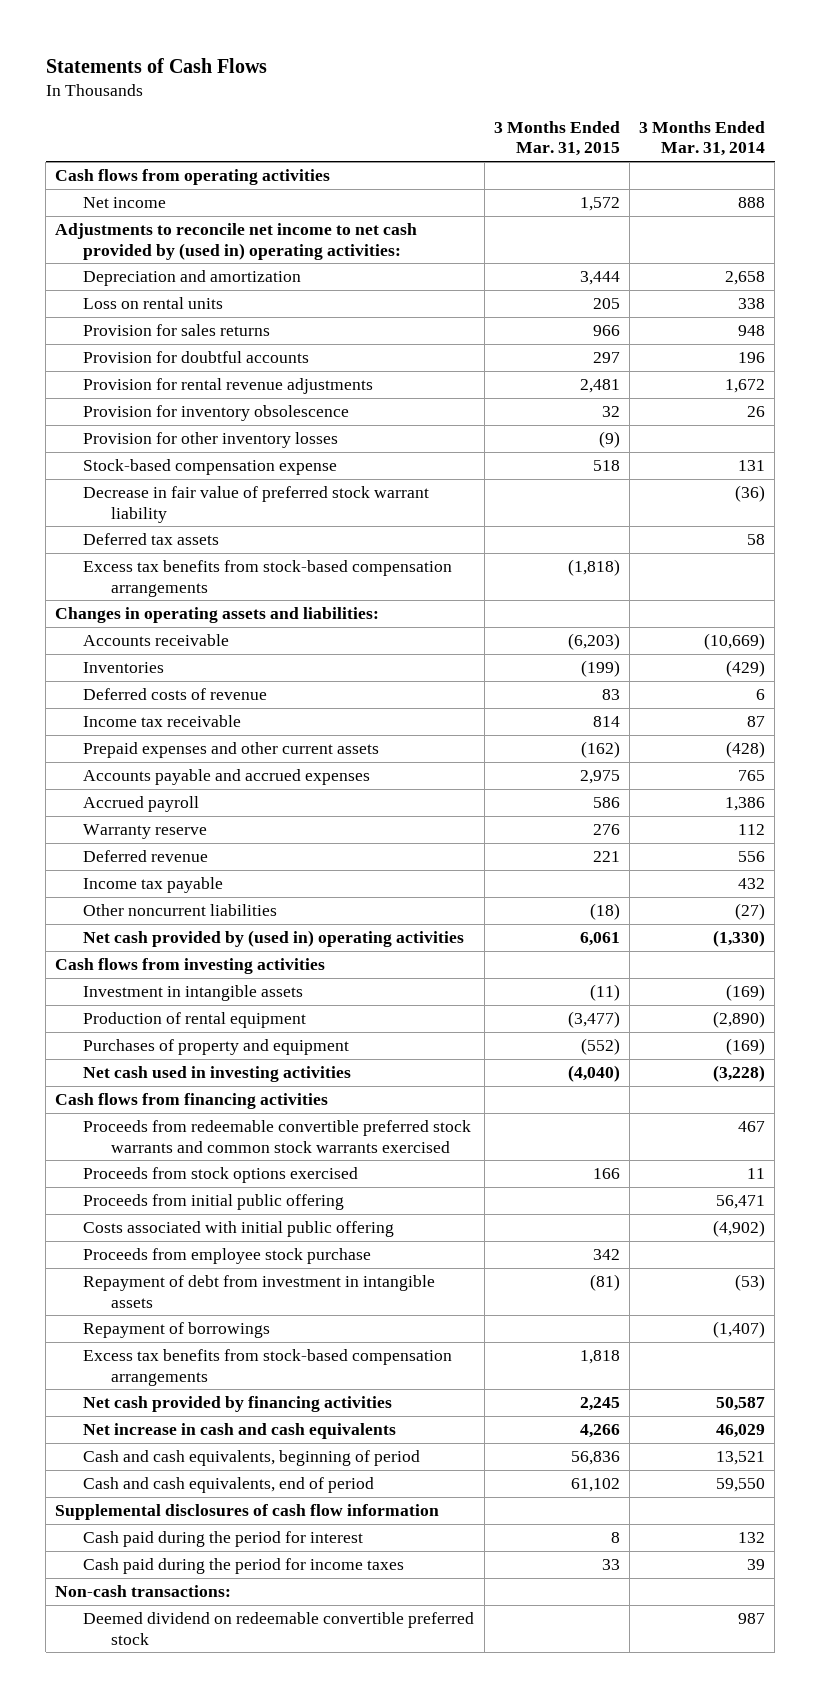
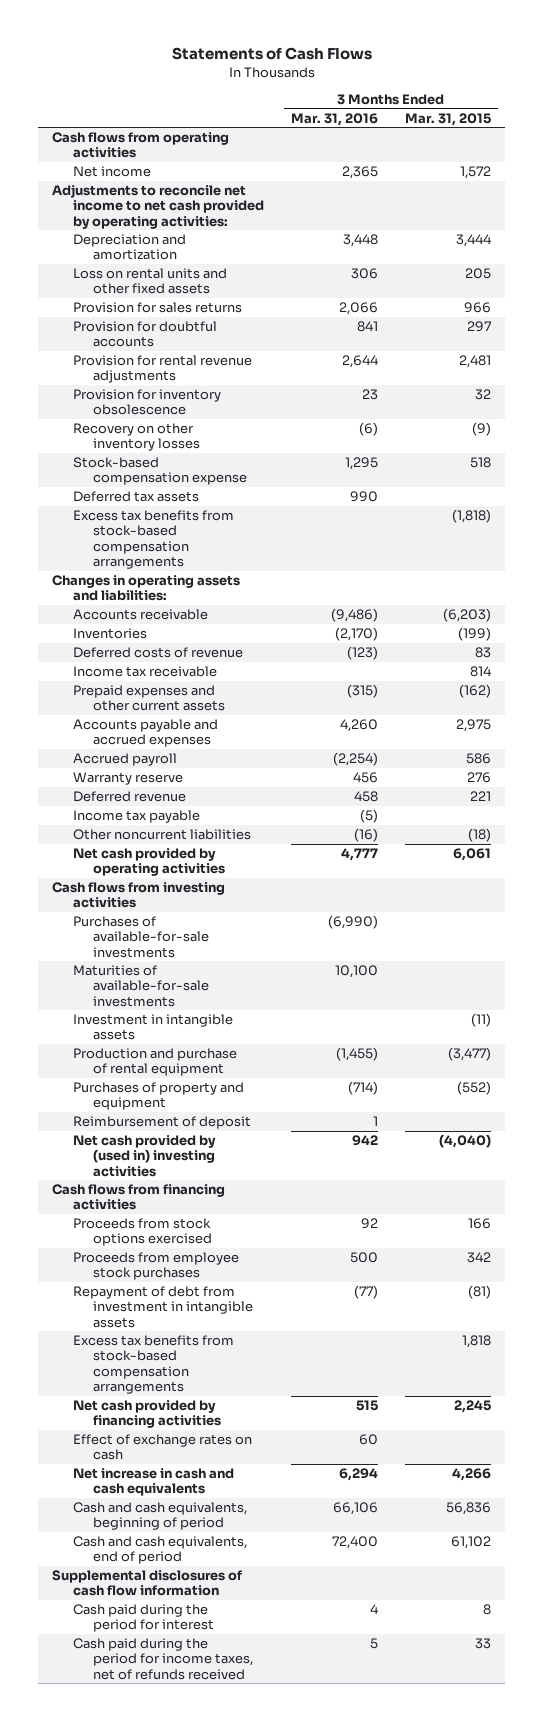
[639,121,766,157] 3 Months Ended Mar. 31, 2014 -> none
none -> [290,112,378,126] Mar. 31, 2016
[55,223,418,260] Adjustments to reconcile net income to net cash provided by (used in) operating activities: -> [52,184,264,229] Adjustments to reconcile net income to net cash provided by operating activities:
[83,297,224,310] Loss on rental units -> [72,268,227,295] Loss on rental units and other fixed assets
[83,432,339,449] Provision for other inventory losses -> none
none -> [72,423,201,452] Recovery on other inventory losses
[83,486,430,523] Decrease in fair value of preferred stock warrant liability -> none
[83,930,465,948] Net cash provided by (used in) operating activities -> [72,848,226,877] Net cash provided by operating activities
none -> [72,916,210,958] Purchases of available-for-sale investments
none -> [72,965,210,1007] Maturities of available-for-sale investments
[83,1012,307,1029] Production of rental equipment -> [72,1048,237,1077] Production and purchase of rental equipment
none -> [72,1116,251,1130] Reimbursement of deposit
[83,1066,352,1083] Net cash used in investing activities -> [72,1135,216,1177] Net cash provided by (used in) investing activities
[83,1120,472,1153] Proceeds from redeemable convertible preferred stock warrants and common stock warrants exercised -> none
[83,1194,345,1211] Proceeds from initial public offering -> none
[83,1221,395,1238] Costs associated with initial public offering -> none
[83,1248,372,1265] Proceeds from employee stock purchase -> [72,1252,239,1281] Proceeds from employee stock purchases
[83,1322,271,1339] Repayment of borrowings -> none
none -> [72,1434,252,1461] Effect of exchange rates on cash
[55,1585,232,1598] Non-cash transactions: -> none
[83,1612,475,1645] Deemed dividend on redeemable convertible preferred stock -> none
[83,1558,405,1575] Cash paid during the period for income taxes -> [72,1638,254,1680] Cash paid during the period for income taxes, net of refunds received

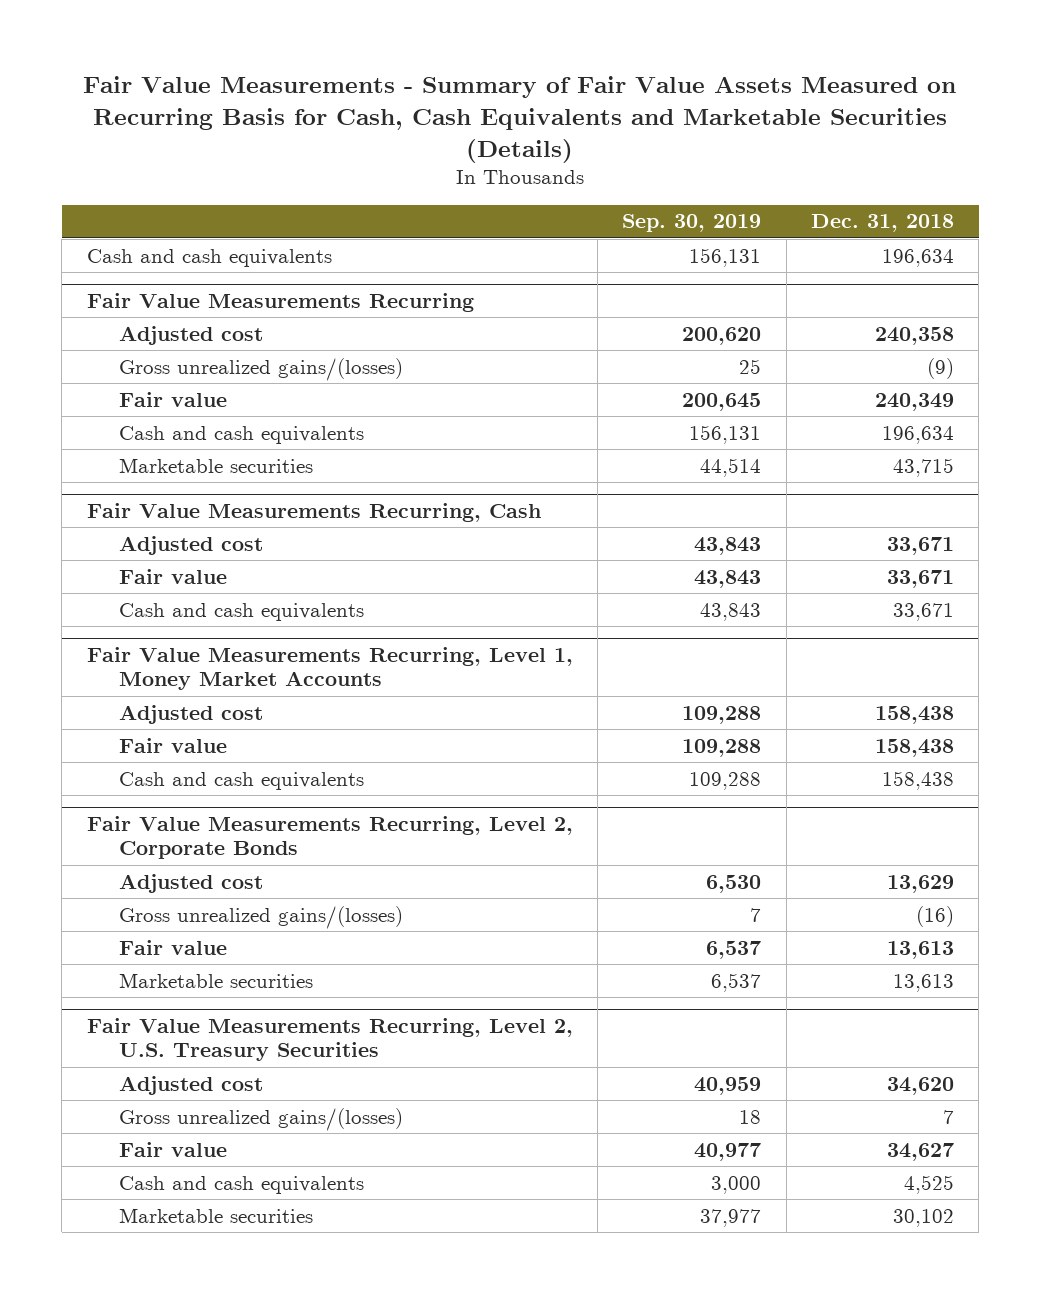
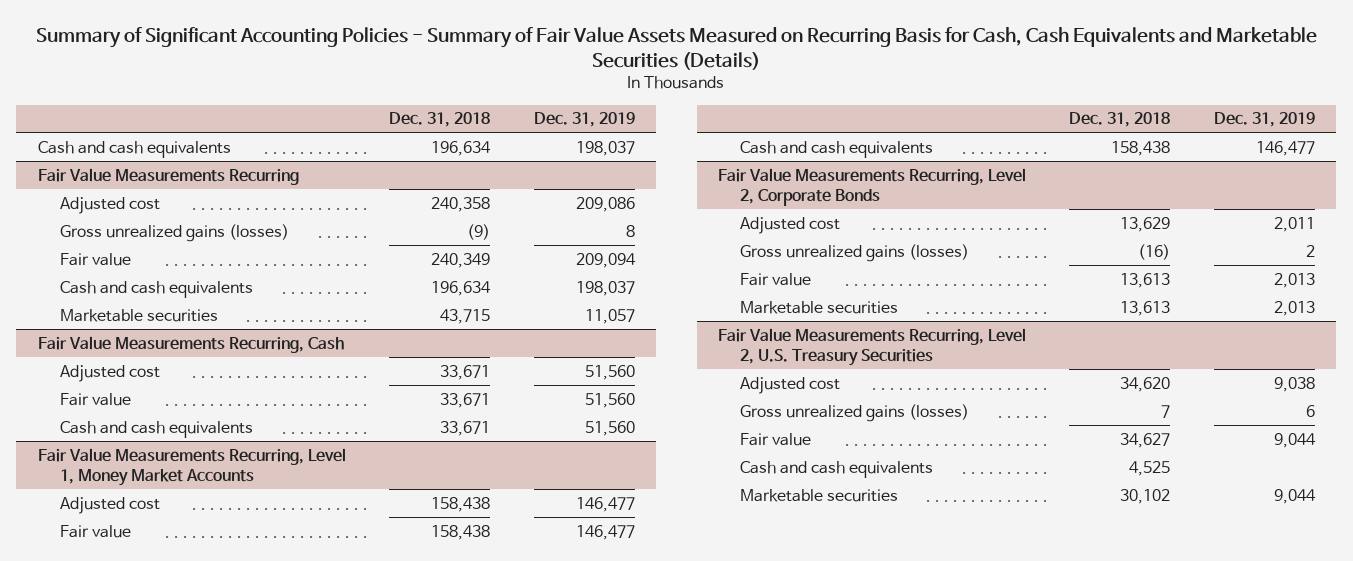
[83,76,957,163] Fair Value Measurements - Summary of Fair Value Assets Measured on Recurring Basis for Cash, Cash Equivalents and Marketable Securities (Details) -> [36,26,1318,70] Summary of Significant Accounting Policies - Summary of Fair Value Assets Measured on Recurring Basis for Cash, Cash Equivalents and Marketable Securities (Details)
[622,214,762,233] Sep. 30, 2019 -> none
none -> [533,112,635,128] Dec. 31, 2019
[118,357,403,381] Gross unrealized gains/(losses) -> [59,223,289,242] Gross unrealized gains (losses)
[118,905,403,929] Gross unrealized gains/(losses) -> [740,243,970,262] Gross unrealized gains (losses)
[118,1107,403,1131] Gross unrealized gains/(losses) -> [740,403,970,422] Gross unrealized gains (losses)

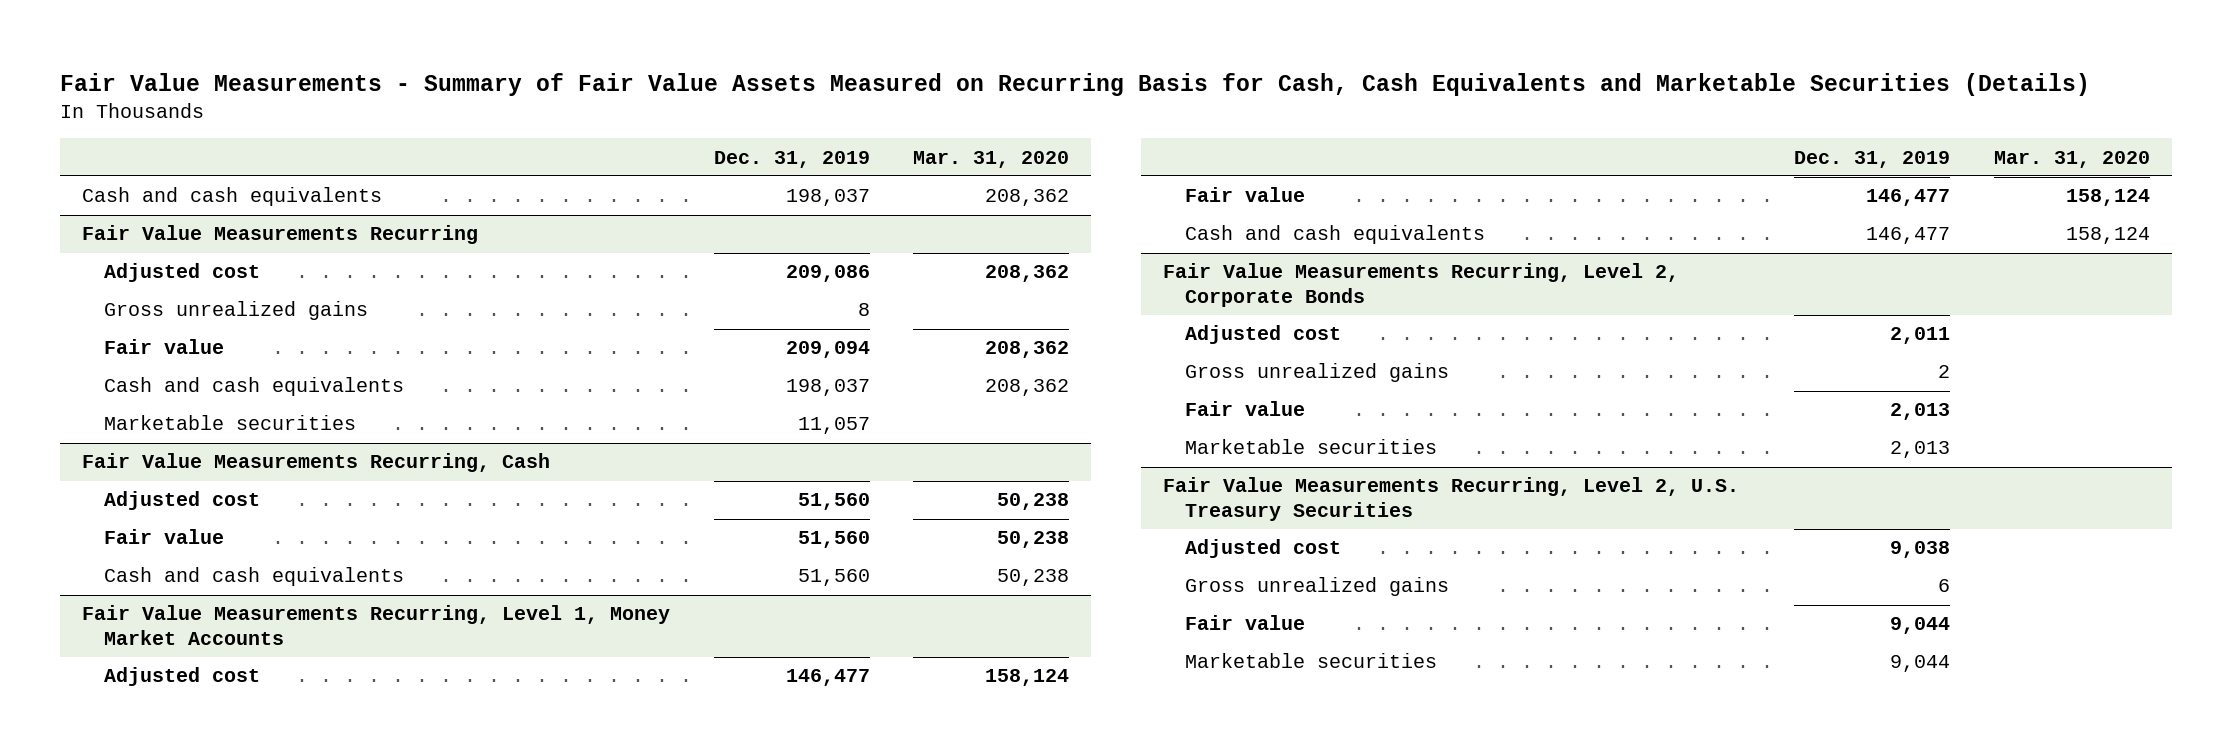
[36,26,1318,70] Summary of Significant Accounting Policies - Summary of Fair Value Assets Measured on Recurring Basis for Cash, Cash Equivalents and Marketable Securities (Details) -> [60,73,2091,97] Fair Value Measurements - Summary of Fair Value Assets Measured on Recurring Basis for Cash, Cash Equivalents and Marketable Securities (Details)
[389,112,491,128] Dec. 31, 2018 -> none
none -> [913,150,1070,168] Mar. 31, 2020
[59,223,289,242] Gross unrealized gains (losses) -> [104,301,369,321] Gross unrealized gains
[740,243,970,262] Gross unrealized gains (losses) -> [1185,363,1450,383] Gross unrealized gains
[740,403,970,422] Gross unrealized gains (losses) -> [1185,577,1450,597] Gross unrealized gains
[740,460,934,478] Cash and cash equivalents -> none

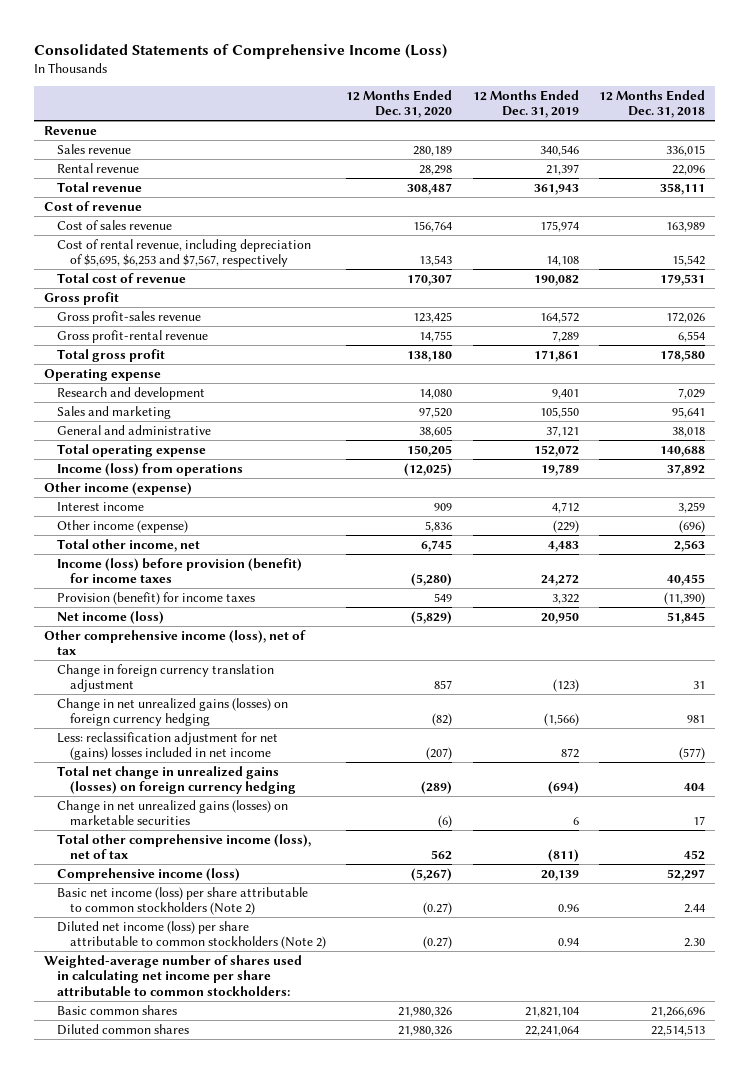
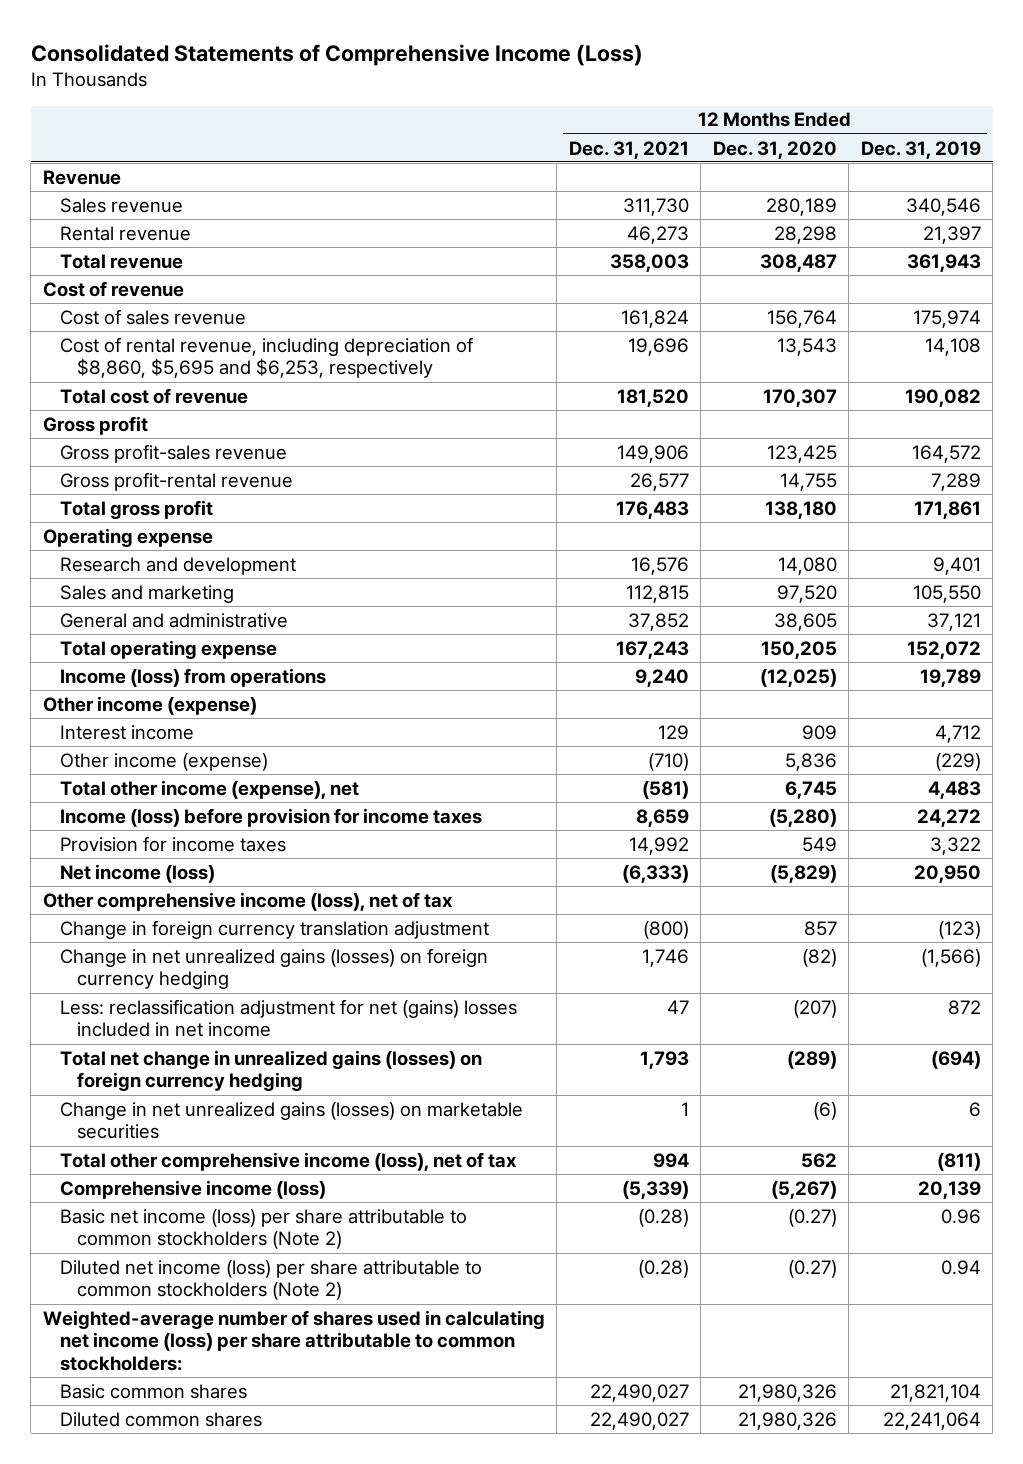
[598,89,705,119] 12 Months Ended Dec. 31, 2018 -> none
none -> [568,140,689,159] Dec. 31, 2021
[57,238,312,268] Cost of rental revenue, including depreciation of $5,695, $6,253 and $7,567, respectively -> [59,336,473,379] Cost of rental revenue, including depreciation of $8,860, $5,695 and $6,253, respectively
[57,538,201,552] Total other income, net -> [59,779,359,799] Total other income (expense), net
[57,557,303,584] Income (loss) before provision (benefit) for income taxes -> [59,807,482,827] Income (loss) before provision for income taxes
[57,591,256,605] Provision (benefit) for income taxes -> [59,835,286,852] Provision for income taxes
[44,954,303,997] Weighted-average number of shares used in calculating net income per share attributable to common stockholders: -> [42,1309,545,1371] Weighted-average number of shares used in calculating net income (loss) per share attributable to common stockholders:

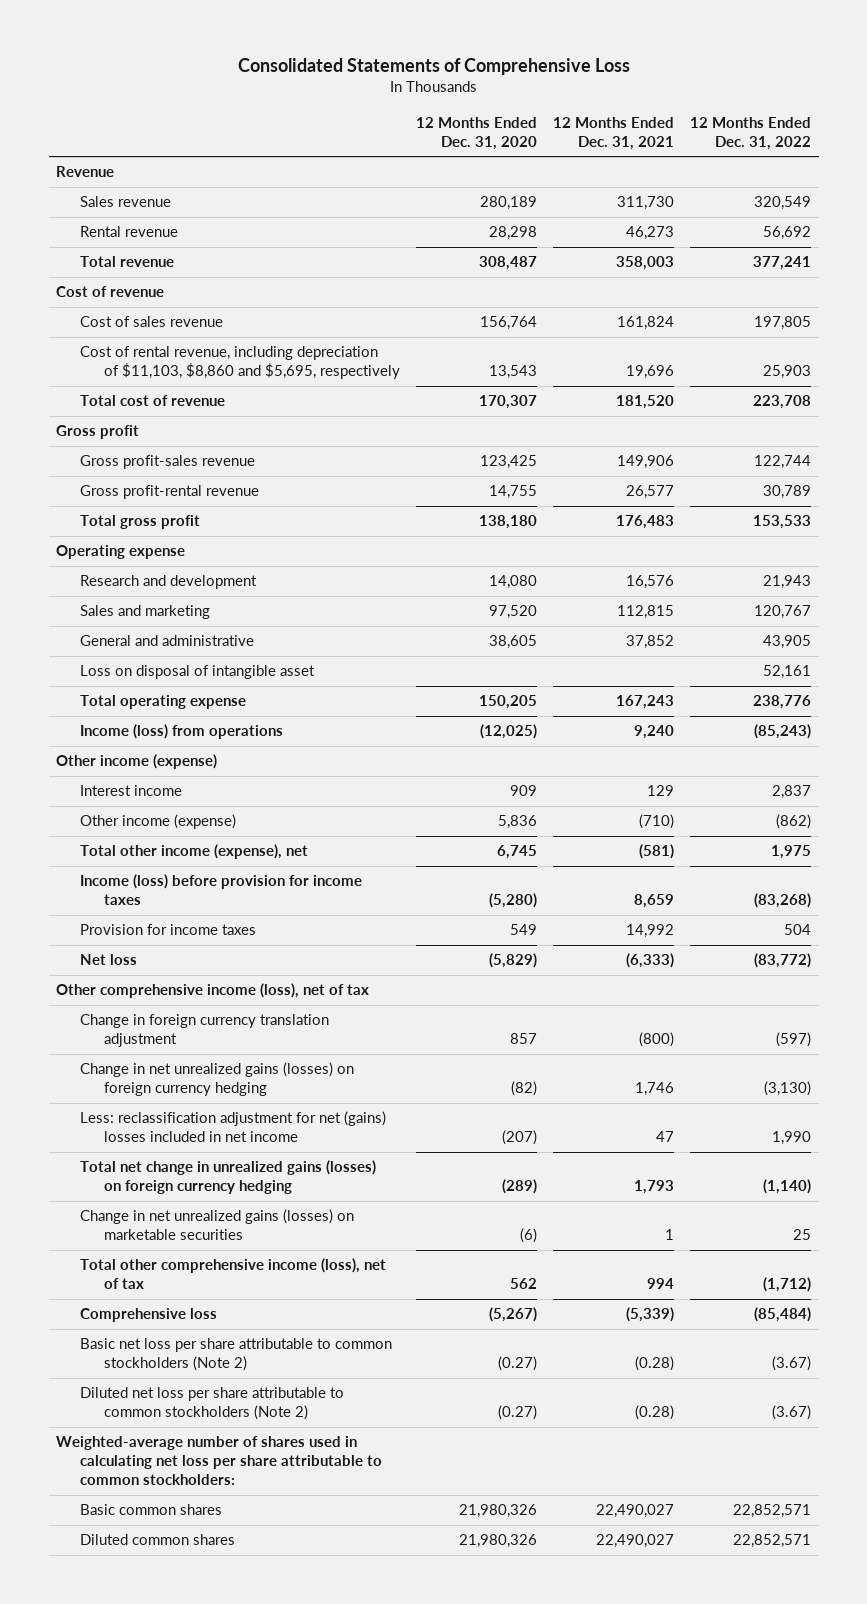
[30,43,643,66] Consolidated Statements of Comprehensive Income (Loss) -> [237,57,630,75] Consolidated Statements of Comprehensive Loss
[860,140,981,159] Dec. 31, 2019 -> none
none -> [689,116,811,150] 12 Months Ended Dec. 31, 2022
[59,336,473,379] Cost of rental revenue, including depreciation of $8,860, $5,695 and $6,253, respectively -> [80,346,401,380] Cost of rental revenue, including depreciation of $11,103, $8,860 and $5,695, respectively
none -> [80,665,316,680] Loss on disposal of intangible asset
[59,863,215,883] Net income (loss) -> [80,954,138,966] Net loss
[59,1179,326,1199] Comprehensive income (loss) -> [80,1308,218,1323] Comprehensive loss
[59,1208,467,1250] Basic net income (loss) per share attributable to common stockholders (Note 2) -> [80,1338,393,1372] Basic net loss per share attributable to common stockholders (Note 2)
[59,1259,482,1301] Diluted net income (loss) per share attributable to common stockholders (Note 2) -> [80,1387,345,1421] Diluted net loss per share attributable to common stockholders (Note 2)
[42,1309,545,1371] Weighted-average number of shares used in calculating net income (loss) per share attributable to common stockholders: -> [56,1436,383,1486] Weighted-average number of shares used in calculating net loss per share attributable to common stockholders:

